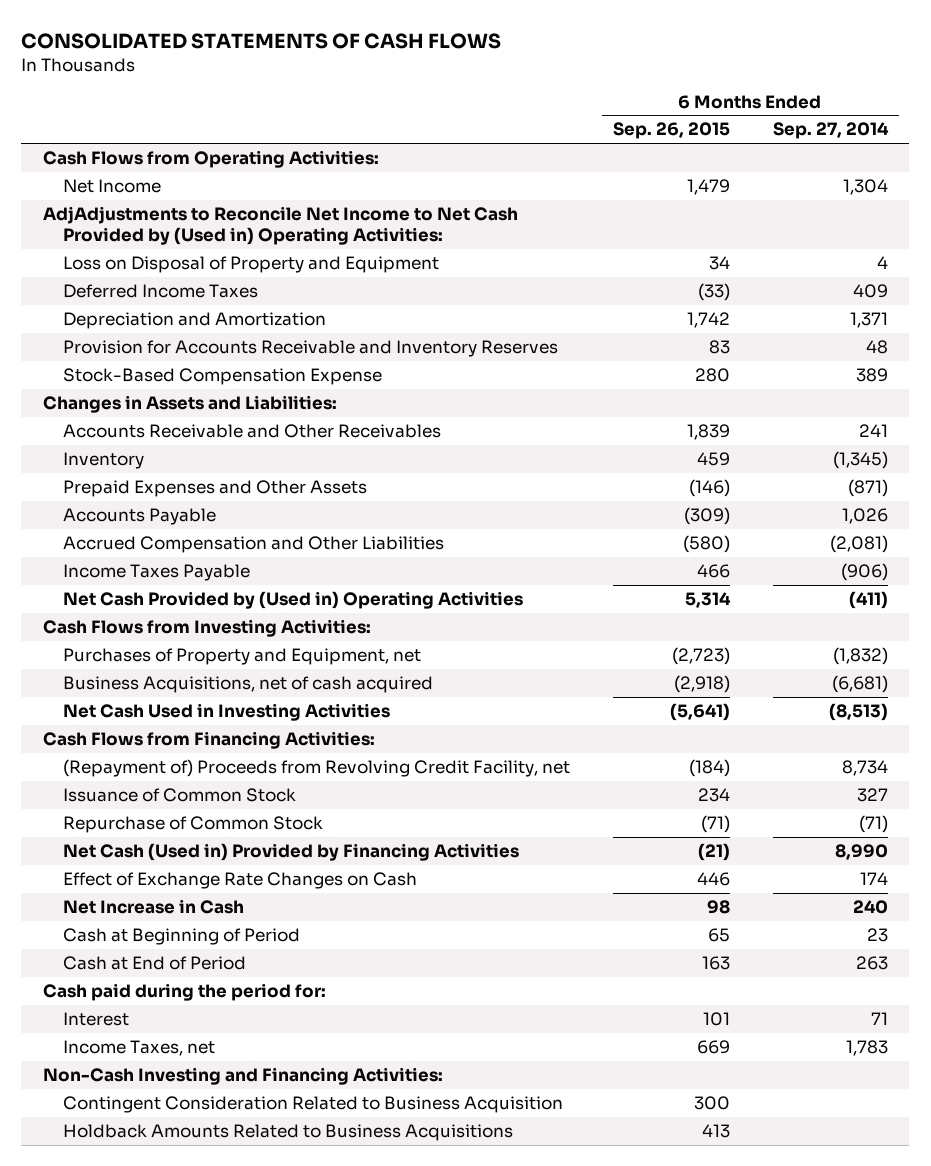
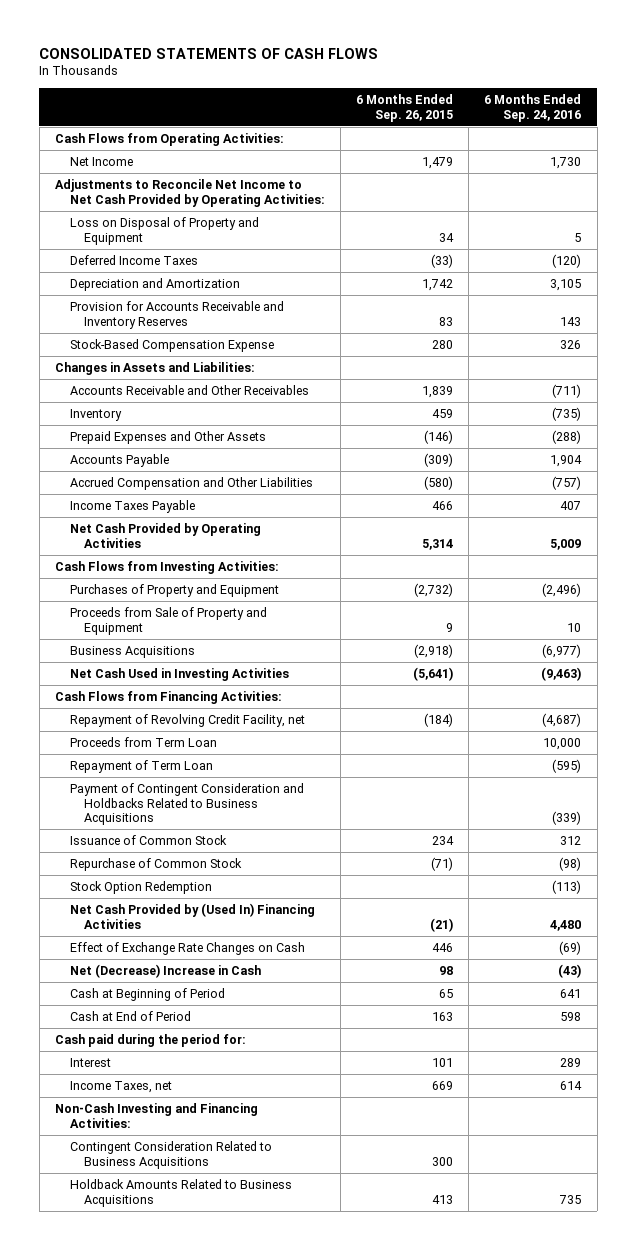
[772,122,889,140] Sep. 27, 2014 -> none
none -> [484,93,582,122] 6 Months Ended Sep. 24, 2016
[42,206,518,245] AdjAdjustments to Reconcile Net Income to Net Cash Provided by (Used in) Operating Activities: -> [54,178,325,207] Adjustments to Reconcile Net Income to Net Cash Provided by Operating Activities:
[62,591,523,610] Net Cash Provided by (Used in) Operating Activities -> [69,522,261,548] Net Cash Provided by Operating Activities
[62,648,421,666] Purchases of Property and Equipment, net -> [69,583,279,597] Purchases of Property and Equipment
[671,647,730,666] (2,723) -> [413,582,453,597] (2,732)
none -> [69,606,267,635] Proceeds from Sale of Property and Equipment
[62,676,433,694] Business Acquisitions, net of cash acquired -> [69,645,195,658] Business Acquisitions
[62,759,570,778] (Repayment of) Proceeds from Revolving Credit Facility, net -> [69,713,305,727] Repayment of Revolving Credit Facility, net
none -> [69,736,217,747] Proceeds from Term Loan
none -> [69,759,213,773] Repayment of Term Loan
none -> [69,782,304,826] Payment of Contingent Consideration and Holdbacks Related to Business Acquisitions
none -> [69,880,212,894] Stock Option Redemption
[62,843,519,862] Net Cash (Used in) Provided by Financing Activities -> [69,902,315,929] Net Cash Provided by (Used In) Financing Activities
[62,899,244,915] Net Increase in Cash -> [69,963,261,978] Net (Decrease) Increase in Cash
[62,1096,563,1114] Contingent Consideration Related to Business Acquisition -> [69,1140,272,1169] Contingent Consideration Related to Business Acquisitions

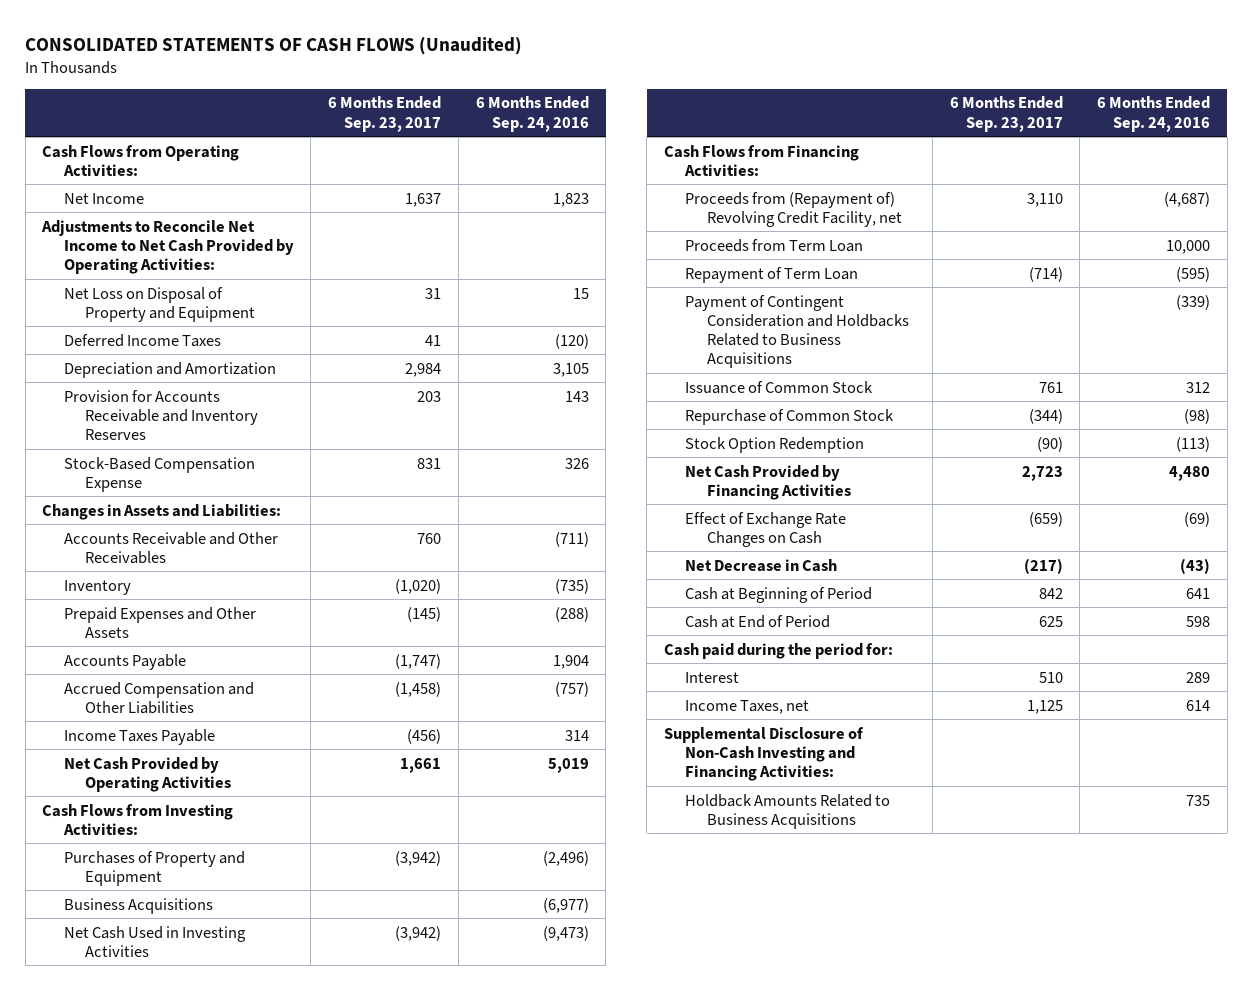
[39,47,379,59] CONSOLIDATED STATEMENTS OF CASH FLOWS -> [25,36,523,55] CONSOLIDATED STATEMENTS OF CASH FLOWS (Unaudited)
[355,93,453,122] 6 Months Ended Sep. 26, 2015 -> none
none -> [328,96,442,132] 6 Months Ended Sep. 23, 2017
[550,156,582,169] 1,730 -> [552,192,589,207] 1,823
[69,216,259,245] Loss on Disposal of Property and Equipment -> [63,286,256,322] Net Loss on Disposal of Property and Equipment
[574,232,582,242] 5 -> [572,287,589,299] 15
[560,500,582,510] 407 -> [564,729,589,741] 314
[550,538,582,550] 5,009 -> [547,757,589,773] 5,019
[69,606,267,635] Proceeds from Sale of Property and Equipment -> none
[541,666,582,681] (9,463) -> [542,925,589,941] (9,473)
[69,713,305,727] Repayment of Revolving Credit Facility, net -> [685,191,902,227] Proceeds from (Repayment of) Revolving Credit Facility, net
[69,902,315,929] Net Cash Provided by (Used In) Financing Activities -> [685,464,851,500] Net Cash Provided by Financing Activities
[69,963,261,978] Net (Decrease) Increase in Cash -> [685,558,838,572] Net Decrease in Cash
[69,1140,272,1169] Contingent Consideration Related to Business Acquisitions -> none
[54,1102,258,1128] Non-Cash Investing and Financing Activities: -> [663,726,864,781] Supplemental Disclosure of Non-Cash Investing and Financing Activities:

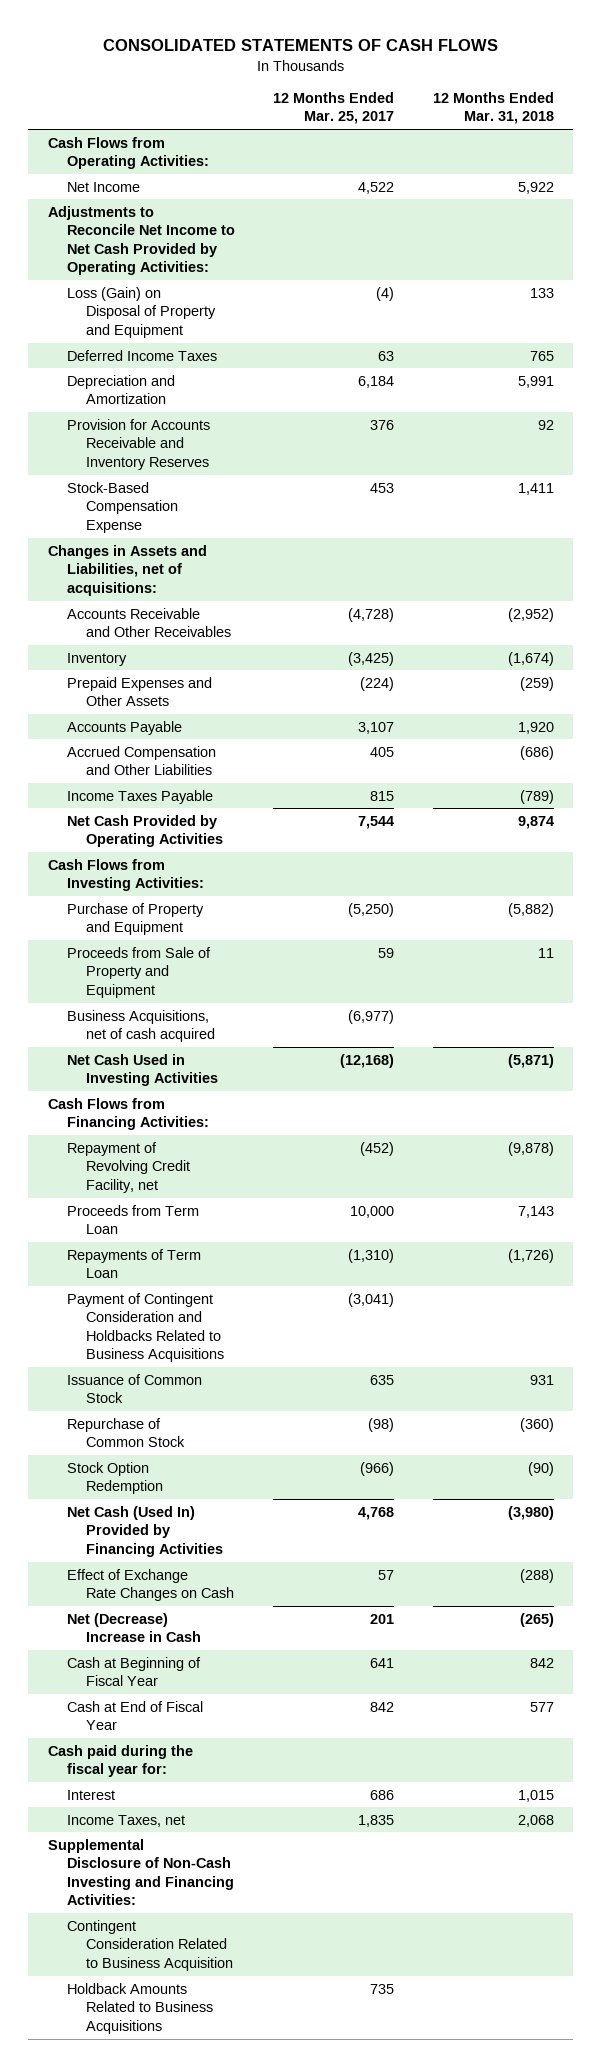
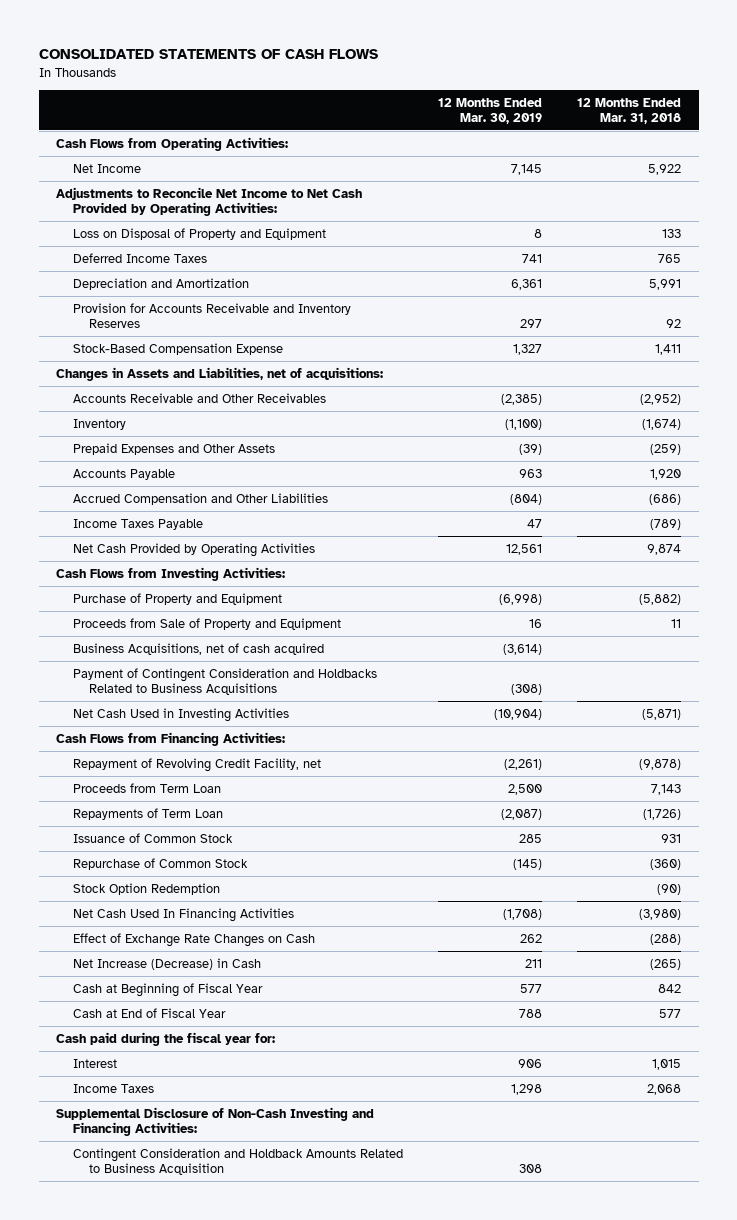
[273,91,395,125] 12 Months Ended Mar. 25, 2017 -> none
none -> [437,97,542,124] 12 Months Ended Mar. 30, 2019
[67,286,217,338] Loss (Gain) on Disposal of Property and Equipment -> [72,227,326,240] Loss on Disposal of Property and Equipment
[67,1292,225,1363] Payment of Contingent Consideration and Holdbacks Related to Business Acquisitions -> [72,667,377,696] Payment of Contingent Consideration and Holdbacks Related to Business Acquisitions
[67,1505,224,1557] Net Cash (Used In) Provided by Financing Activities -> [72,907,294,922] Net Cash Used In Financing Activities
[67,1612,202,1643] Net (Decrease) Increase in Cash -> [72,957,261,970] Net Increase (Decrease) in Cash
[67,1814,186,1827] Income Taxes, net -> [72,1083,154,1093] Income Taxes
[67,1982,214,2034] Holdback Amounts Related to Business Acquisitions -> none
[67,1919,234,1971] Contingent Consideration Related to Business Acquisition -> [72,1147,403,1176] Contingent Consideration and Holdback Amounts Related to Business Acquisition

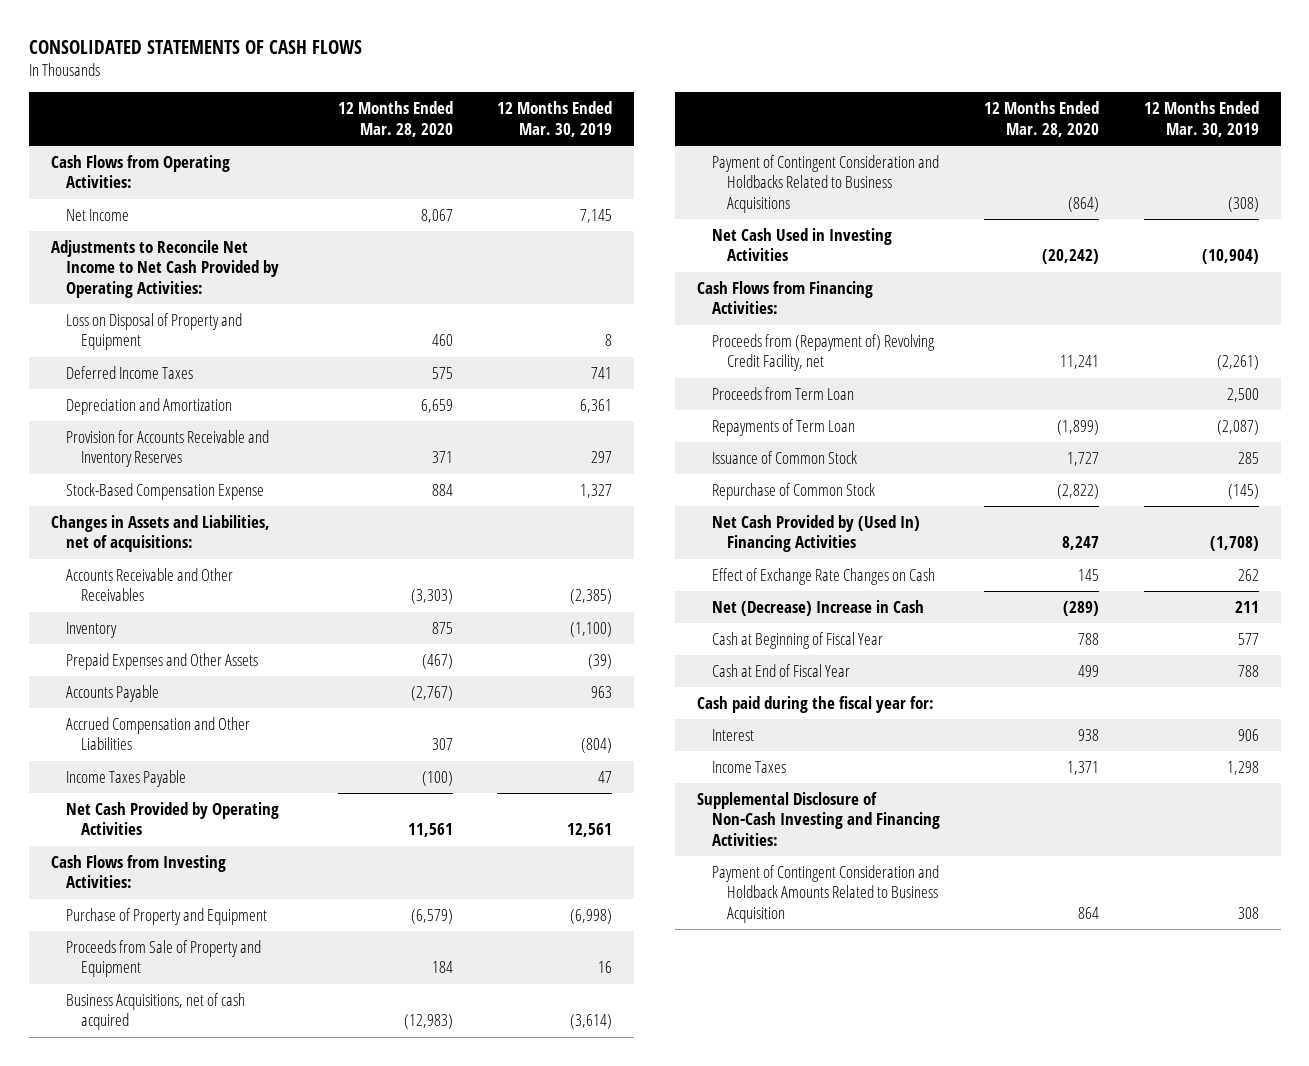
[576,97,681,124] 12 Months Ended Mar. 31, 2018 -> none
none -> [338,101,454,137] 12 Months Ended Mar. 28, 2020
[72,757,321,772] Repayment of Revolving Credit Facility, net -> [712,333,936,372] Proceeds from (Repayment of) Revolving Credit Facility, net
[72,882,220,895] Stock Option Redemption -> none
[72,907,294,922] Net Cash Used In Financing Activities -> [712,514,921,553] Net Cash Provided by (Used In) Financing Activities
[72,957,261,970] Net Increase (Decrease) in Cash -> [712,599,925,616] Net (Decrease) Increase in Cash
[72,1147,403,1176] Contingent Consideration and Holdback Amounts Related to Business Acquisition -> [712,864,940,923] Payment of Contingent Consideration and Holdback Amounts Related to Business Acquisition

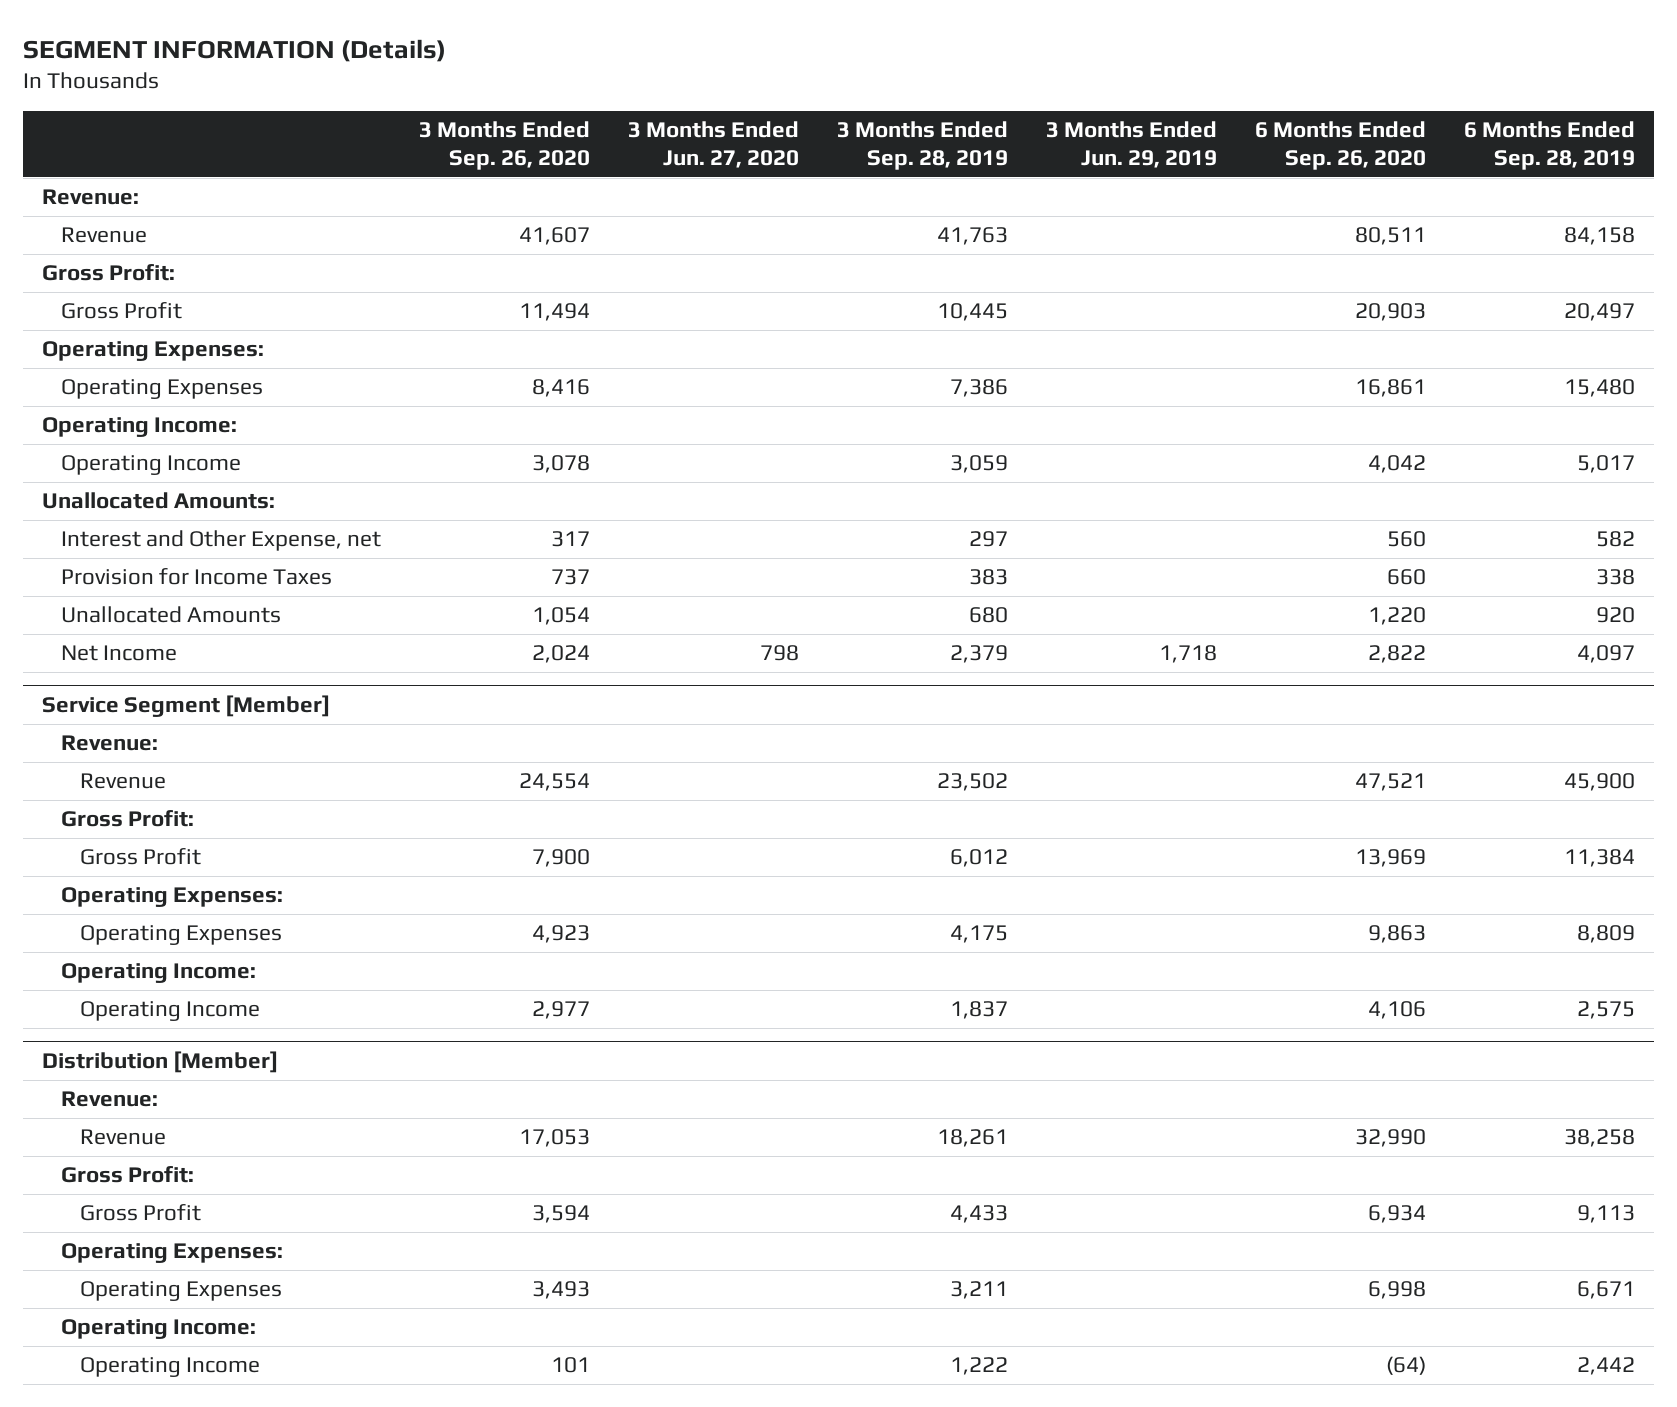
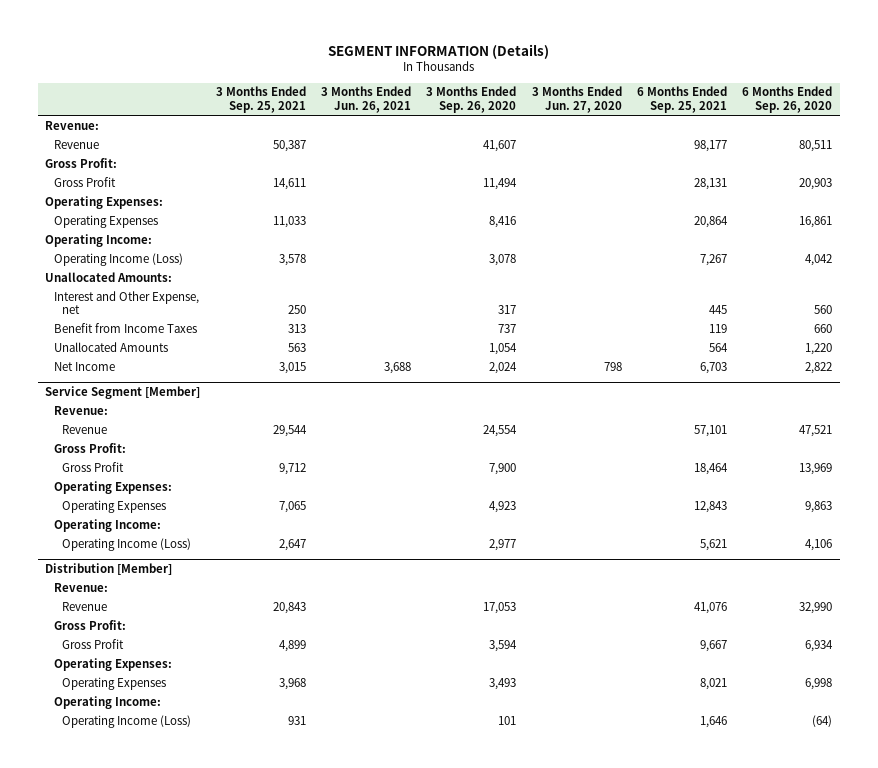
[837,121,1009,170] 3 Months Ended Sep. 28, 2019 -> none
[1046,121,1218,168] 3 Months Ended Jun. 29, 2019 -> none
[1464,121,1636,170] 6 Months Ended Sep. 28, 2019 -> none
none -> [215,86,306,113] 3 Months Ended Sep. 25, 2021
none -> [321,86,412,113] 3 Months Ended Jun. 26, 2021
none -> [636,86,727,113] 6 Months Ended Sep. 25, 2021
[60,455,241,476] Operating Income -> [53,252,183,266] Operating Income (Loss)
[60,568,332,586] Provision for Income Taxes -> [53,322,197,333] Benefit from Income Taxes
[79,1001,260,1022] Operating Income -> [62,537,192,551] Operating Income (Loss)
[79,1357,260,1378] Operating Income -> [62,714,192,728] Operating Income (Loss)

